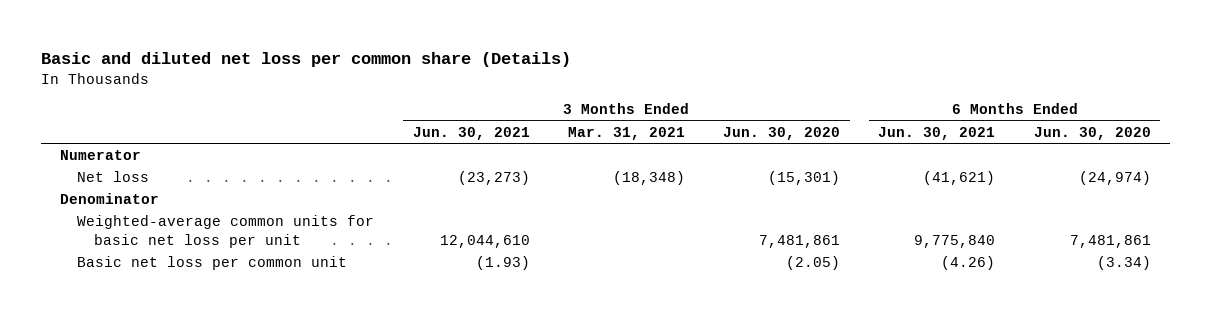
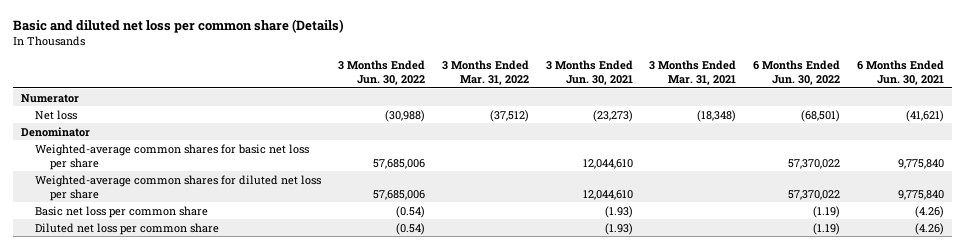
[723,126,841,140] Jun. 30, 2020 -> none
[1033,126,1151,140] Jun. 30, 2020 -> none
none -> [338,59,426,86] 3 Months Ended Jun. 30, 2022
none -> [441,59,529,86] 3 Months Ended Mar. 31, 2022
none -> [753,59,841,86] 6 Months Ended Jun. 30, 2022
[77,215,375,248] Weighted-average common units for basic net loss per unit -> [35,143,310,170] Weighted-average common shares for basic net loss per share
none -> [35,174,322,201] Weighted-average common shares for diluted net loss per share
[77,256,348,271] Basic net loss per common unit -> [35,205,209,218] Basic net loss per common share
none -> [35,222,220,235] Diluted net loss per common share

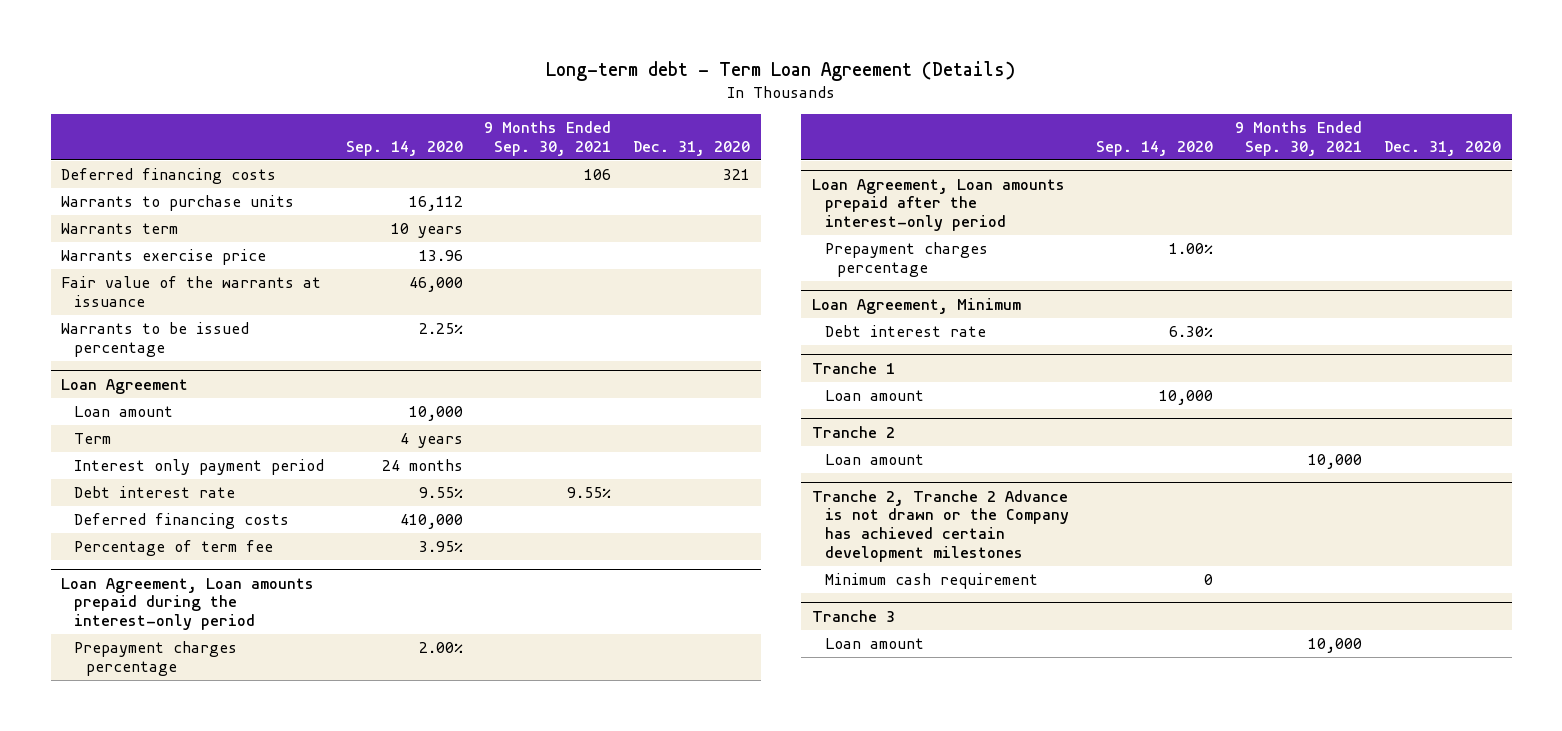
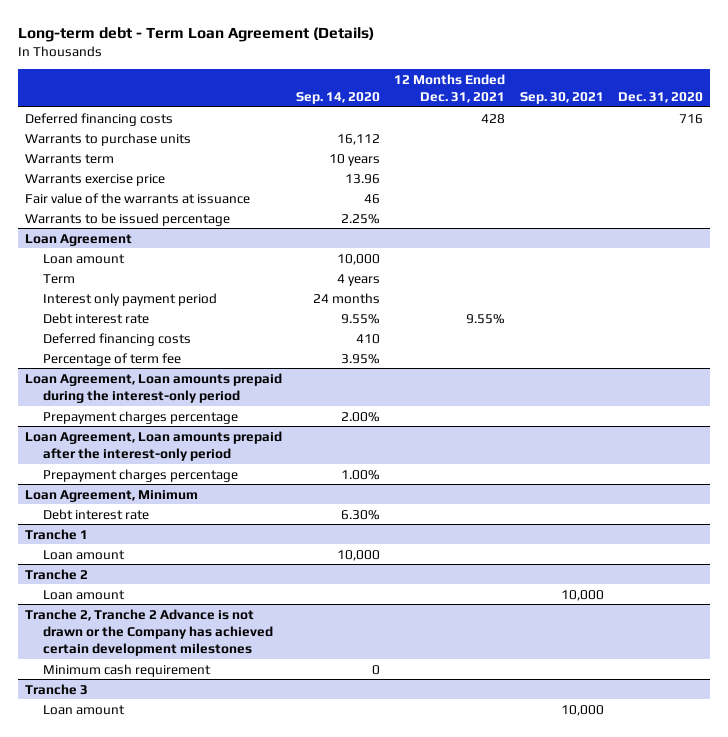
[484,121,612,156] 9 Months Ended Sep. 30, 2021 -> none
none -> [394,73,506,104] 12 Months Ended Dec. 31, 2021
none -> [519,92,604,105] Sep. 30, 2021
[723,169,751,181] 321 -> [678,113,703,124] 716
[408,277,463,293] 46,000 -> [364,193,381,204] 46
[399,514,463,530] 410,000 -> [356,333,381,344] 410

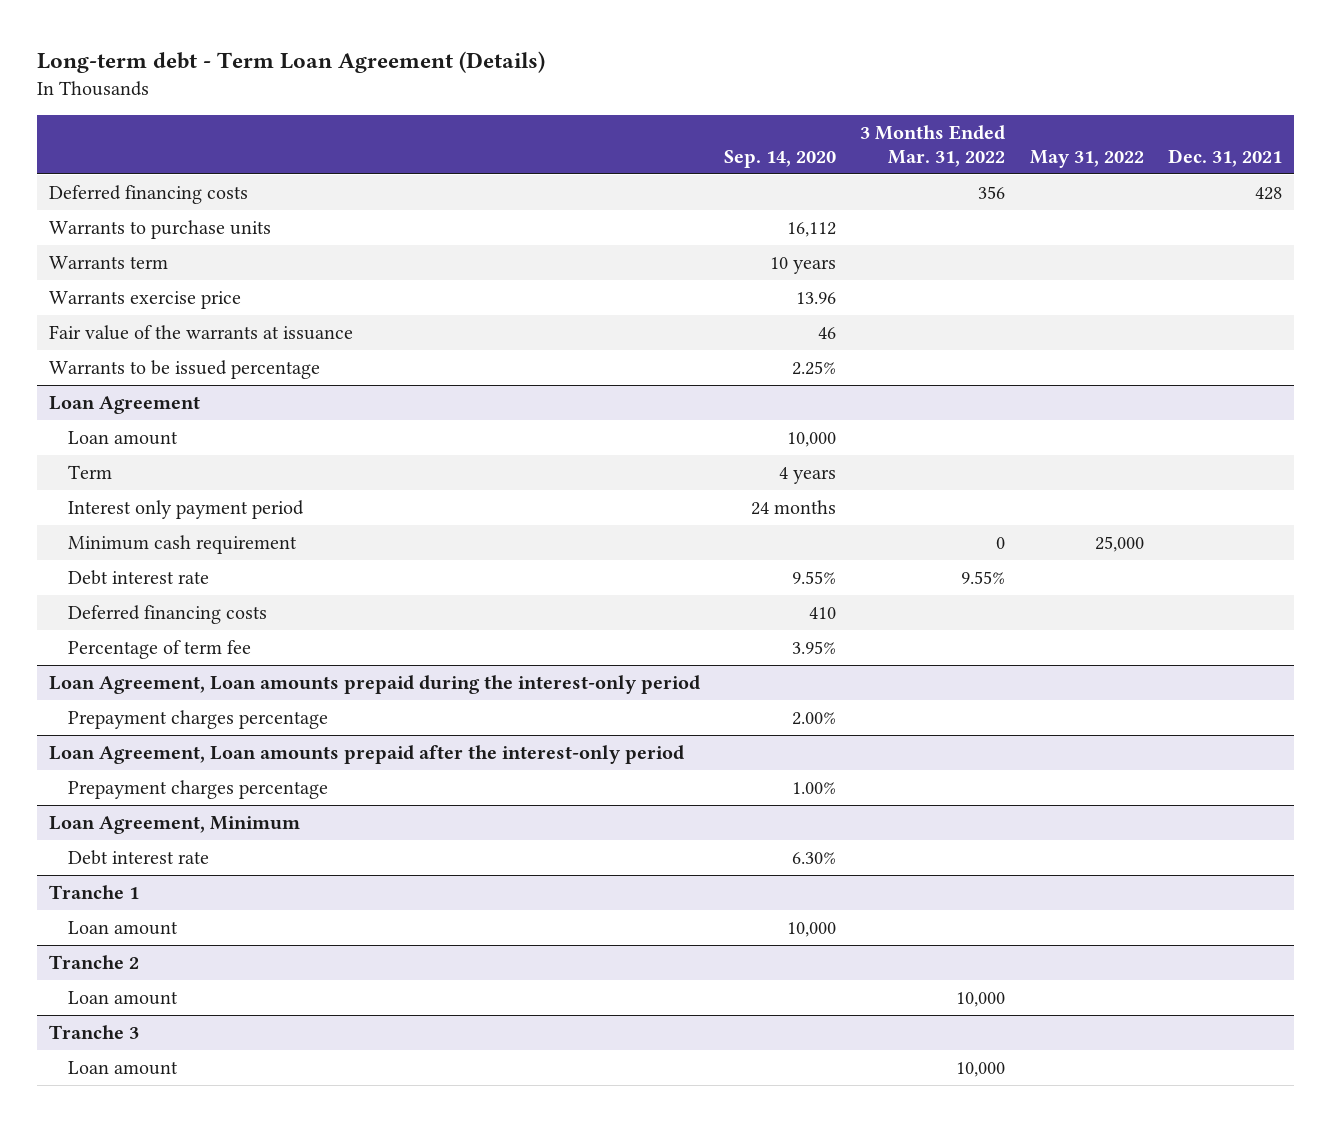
[394,73,506,104] 12 Months Ended Dec. 31, 2021 -> none
[519,92,604,105] Sep. 30, 2021 -> none
[617,92,703,104] Dec. 31, 2020 -> none
none -> [860,124,1006,167] 3 Months Ended Mar. 31, 2022
none -> [1029,149,1144,168] May 31, 2022
none -> [1167,148,1282,167] Dec. 31, 2021
none -> [67,535,297,555] Minimum cash requirement
[24,608,273,656] Tranche 2, Tranche 2 Advance is not drawn or the Company has achieved certain development milestones -> none
[42,663,211,677] Minimum cash requirement -> none

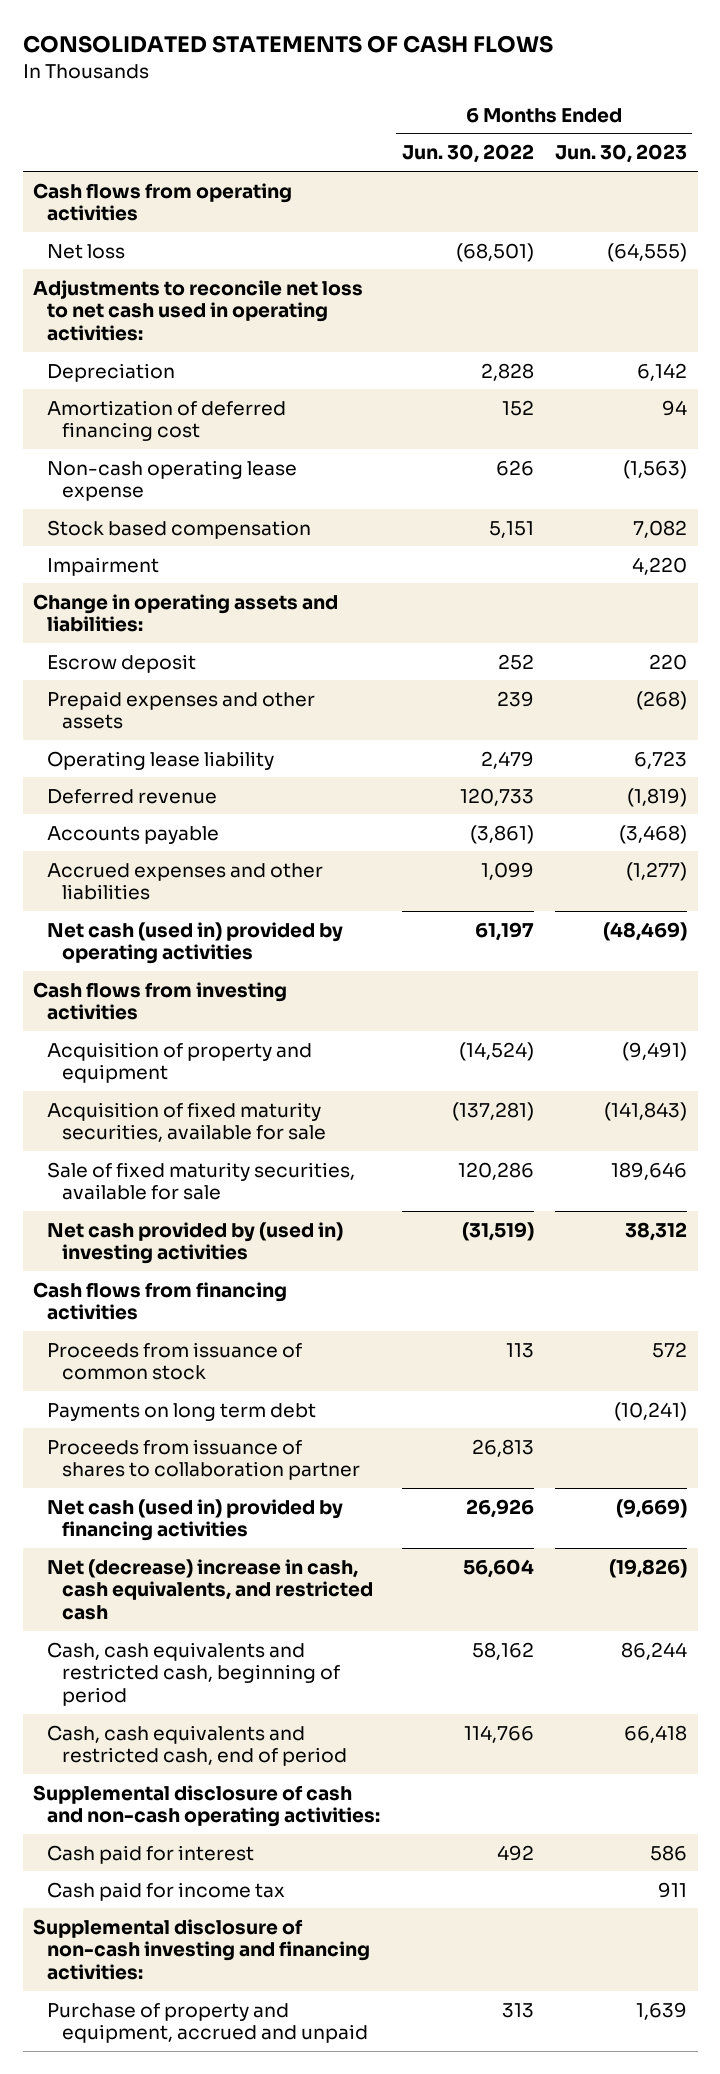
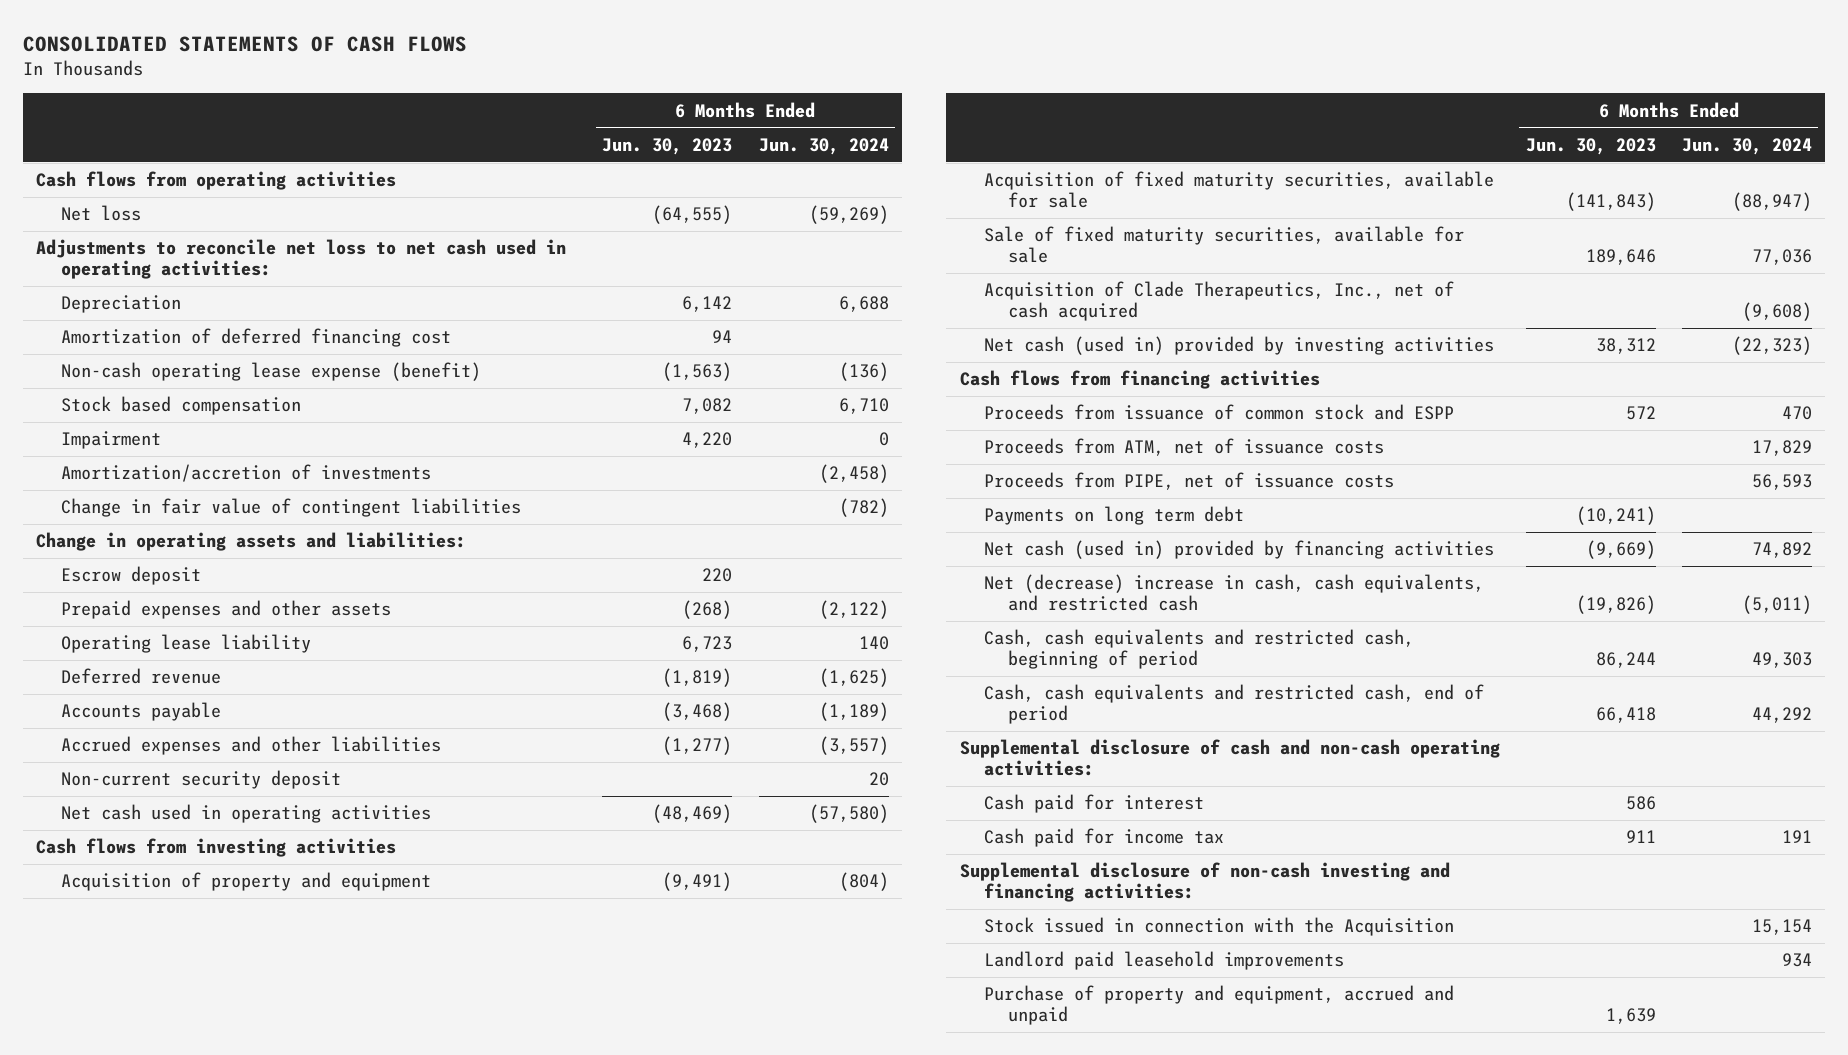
[401,144,534,164] Jun. 30, 2022 -> none
none -> [758,137,889,155] Jun. 30, 2024
[47,459,298,502] Non-cash operating lease expense -> [60,362,481,382] Non-cash operating lease expense (benefit)
none -> [60,464,431,483] Amortization/accretion of investments
none -> [60,498,521,518] Change in fair value of contingent liabilities
none -> [60,770,341,790] Non-current security deposit
[47,921,344,965] Net cash (used in) provided by operating activities -> [60,804,431,824] Net cash used in operating activities
none -> [983,281,1454,322] Acquisition of Clade Therapeutics, Inc., net of cash acquired
[47,1221,344,1265] Net cash provided by (used in) investing activities -> [983,336,1494,356] Net cash (used in) provided by investing activities
[47,1341,303,1381] Proceeds from issuance of common stock -> [983,404,1454,421] Proceeds from issuance of common stock and ESPP
none -> [983,438,1384,457] Proceeds from ATM, net of issuance costs
none -> [983,472,1394,491] Proceeds from PIPE, net of issuance costs
[47,1438,360,1481] Proceeds from issuance of shares to collaboration partner -> none
none -> [983,917,1454,937] Stock issued in connection with the Acquisition
none -> [983,951,1344,971] Landlord paid leasehold improvements

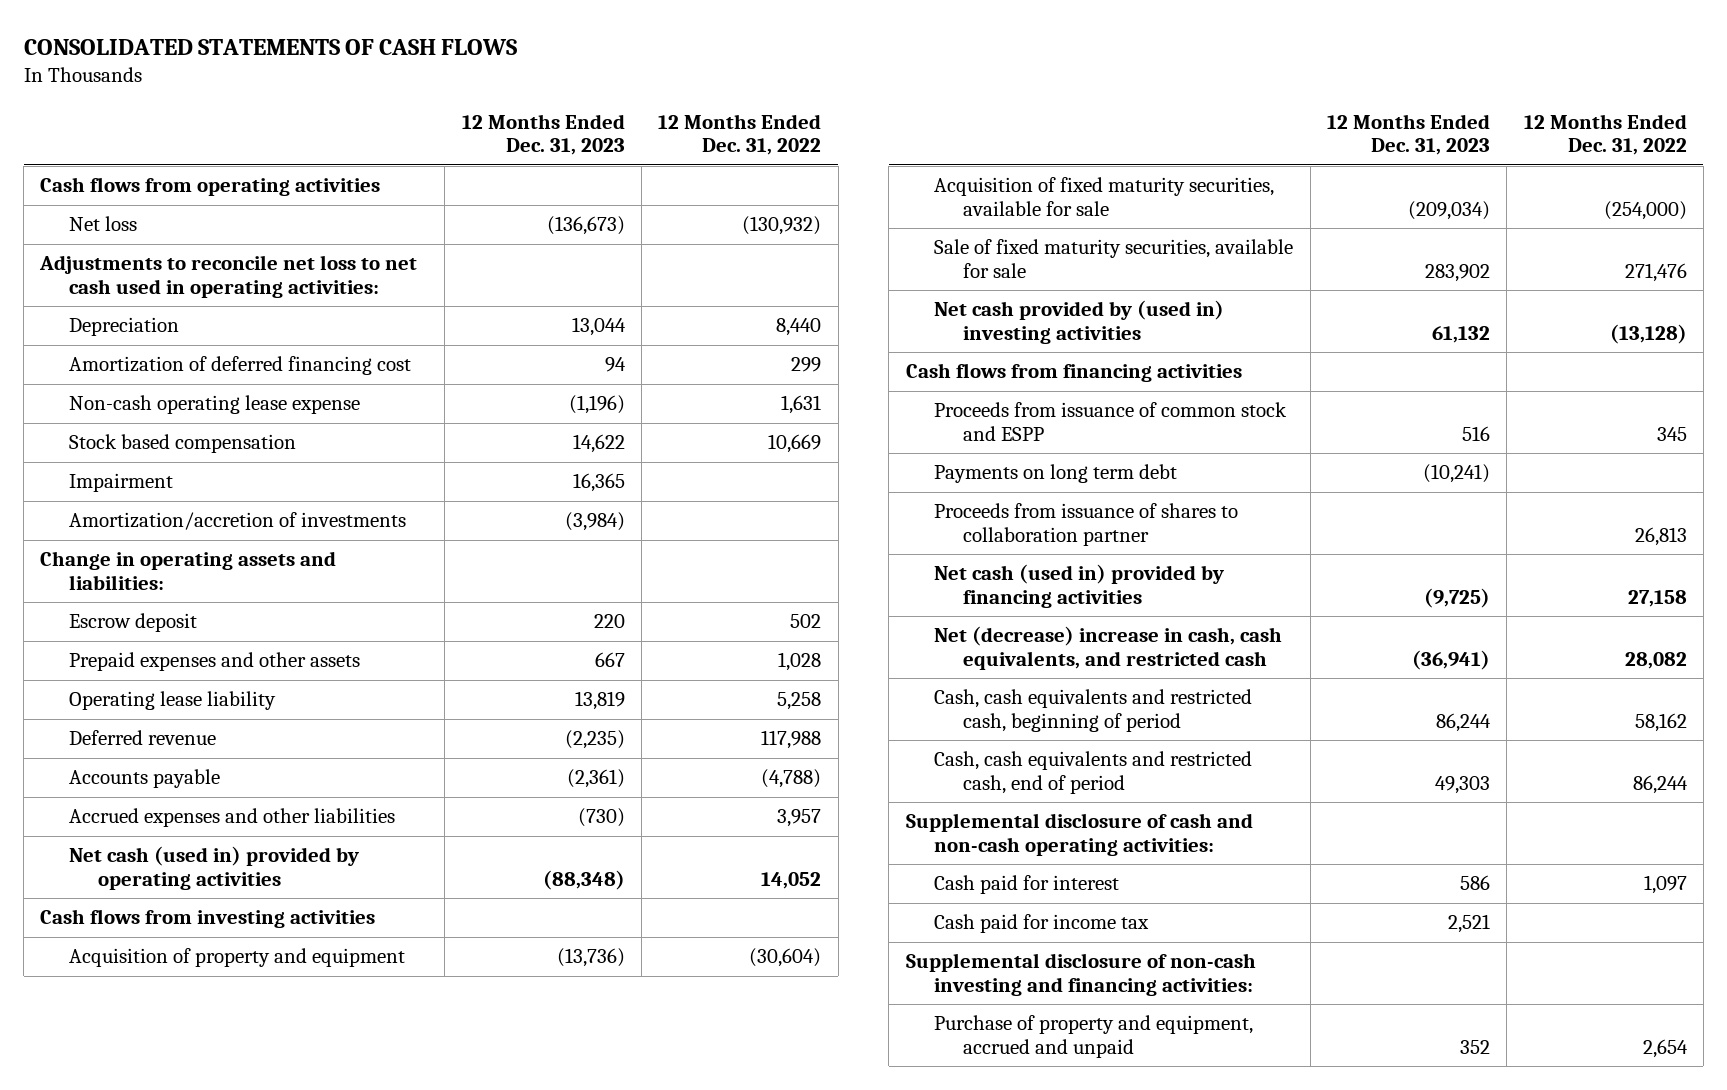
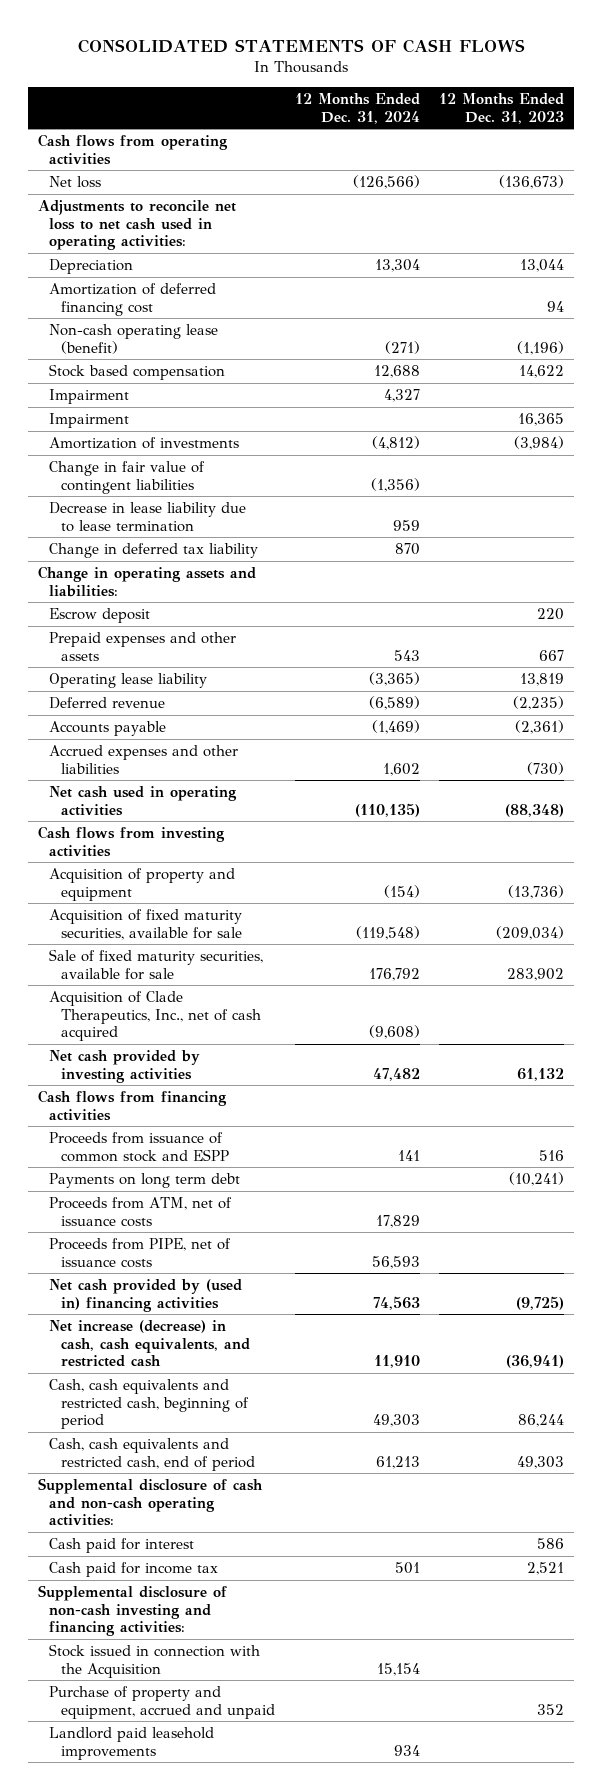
[658,113,822,156] 12 Months Ended Dec. 31, 2022 -> none
none -> [294,93,420,124] 12 Months Ended Dec. 31, 2024
[69,395,361,415] Non-cash operating lease expense -> [49,324,219,354] Non-cash operating lease (benefit)
none -> [49,389,130,405] Impairment
[69,512,407,531] Amortization/accretion of investments -> [49,437,240,450] Amortization of investments
none -> [49,461,206,494] Change in fair value of contingent liabilities
none -> [49,502,247,532] Decrease in lease liability due to lease termination
none -> [49,543,259,559] Change in deferred tax liability
[69,846,360,890] Net cash (used in) provided by operating activities -> [49,786,238,816] Net cash used in operating activities
none -> [49,991,261,1042] Acquisition of Clade Therapeutics, Inc., net of cash acquired
[934,300,1225,344] Net cash provided by (used in) investing activities -> [49,1050,201,1083] Net cash provided by investing activities
[934,503,1239,546] Proceeds from issuance of shares to collaboration partner -> none
none -> [49,1197,233,1227] Proceeds from ATM, net of issuance costs
none -> [49,1238,232,1268] Proceeds from PIPE, net of issuance costs
[934,564,1225,608] Net cash (used in) provided by financing activities -> [49,1279,243,1312] Net cash provided by (used in) financing activities
[934,626,1283,670] Net (decrease) increase in cash, cash equivalents, and restricted cash -> [49,1320,250,1368] Net increase (decrease) in cash, cash equivalents, and restricted cash
none -> [49,1644,261,1678] Stock issued in connection with the Acquisition
none -> [49,1727,215,1760] Landlord paid leasehold improvements

